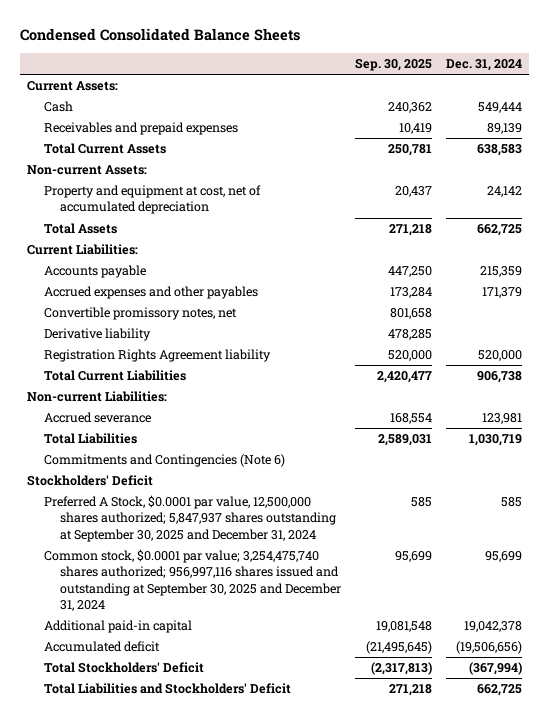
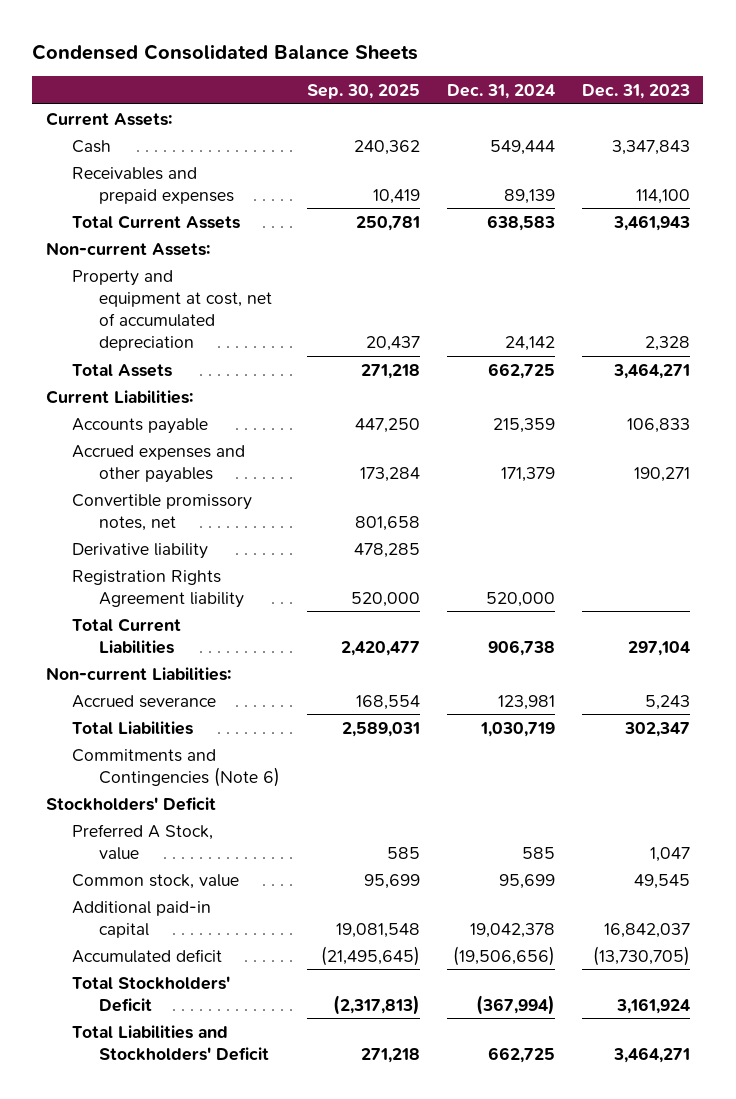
none -> [581,84,690,100] Dec. 31, 2023
[43,495,337,542] Preferred A Stock, $0.0001 par value, 12,500,000 shares authorized; 5,847,937 shares outstanding at September 30, 2025 and December 31, 2024 -> [72,823,214,860] Preferred A Stock, value
[43,549,342,611] Common stock, $0.0001 par value; 3,254,475,740 shares authorized; 956,997,116 shares issued and outstanding at September 30, 2025 and December 31, 2024 -> [72,873,240,889] Common stock, value

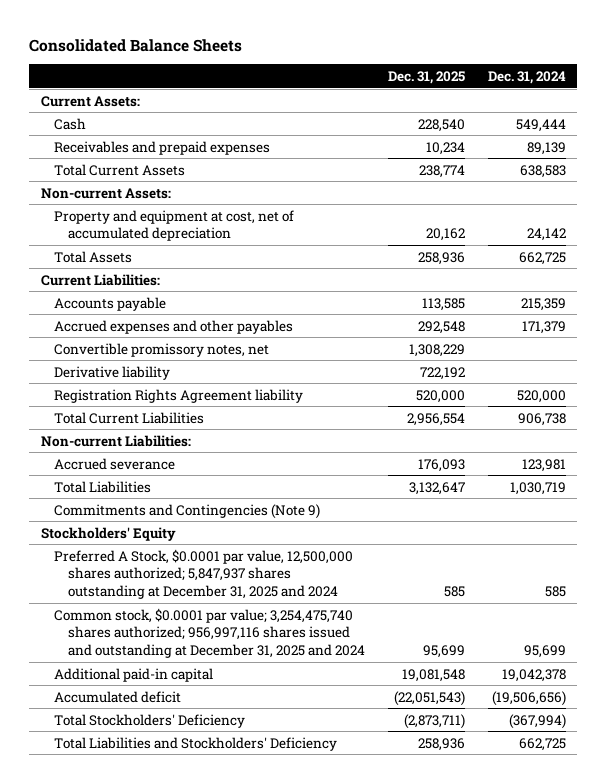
[32,44,419,61] Condensed Consolidated Balance Sheets -> [29,38,243,52] Consolidated Balance Sheets
[306,84,420,100] Sep. 30, 2025 -> none
[581,84,690,100] Dec. 31, 2023 -> none
none -> [387,70,465,84] Dec. 31, 2025
[72,748,280,787] Commitments and Contingencies (Note 6) -> [54,503,321,519] Commitments and Contingencies (Note 9)
[45,796,216,811] Stockholders' Deficit -> [40,526,176,541] Stockholders' Equity
[72,823,214,860] Preferred A Stock, value -> [54,548,354,599] Preferred A Stock, $0.0001 par value, 12,500,000 shares authorized; 5,847,937 shares outstanding at December 31, 2025 and 2024
[72,873,240,889] Common stock, value -> [54,607,366,658] Common stock, $0.0001 par value; 3,254,475,740 shares authorized; 956,997,116 shares issued and outstanding at December 31, 2025 and 2024
[72,975,231,1012] Total Stockholders' Deficit -> [54,713,246,728] Total Stockholders' Deficiency
[72,1024,269,1061] Total Liabilities and Stockholders' Deficit -> [54,736,338,751] Total Liabilities and Stockholders' Deficiency

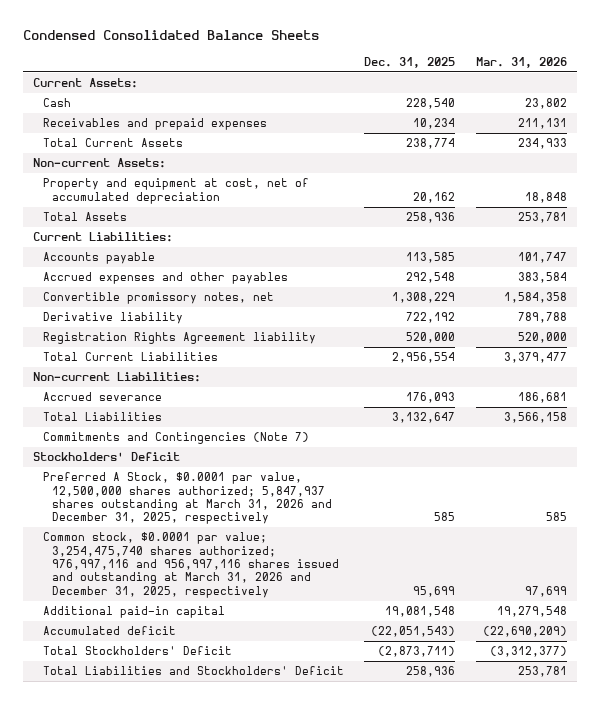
[29,38,243,52] Consolidated Balance Sheets -> [23,30,320,41] Condensed Consolidated Balance Sheets
[487,70,566,84] Dec. 31, 2024 -> none
none -> [475,56,567,68] Mar. 31, 2026
[54,503,321,519] Commitments and Contingencies (Note 9) -> [42,432,309,445] Commitments and Contingencies (Note 7)
[40,526,176,541] Stockholders' Equity -> [33,452,181,462] Stockholders' Deficit
[54,548,354,599] Preferred A Stock, $0.0001 par value, 12,500,000 shares authorized; 5,847,937 shares outstanding at December 31, 2025 and 2024 -> [42,472,333,525] Preferred A Stock, $0.0001 par value, 12,500,000 shares authorized; 5,847,937 shares outstanding at March 31, 2026 and December 31, 2025, respectively
[54,607,366,658] Common stock, $0.0001 par value; 3,254,475,740 shares authorized; 956,997,116 shares issued and outstanding at December 31, 2025 and 2024 -> [42,532,340,598] Common stock, $0.0001 par value; 3,254,475,740 shares authorized; 976,997,116 and 956,997,116 shares issued and outstanding at March 31, 2026 and December 31, 2025, respectively
[54,713,246,728] Total Stockholders' Deficiency -> [42,646,232,656] Total Stockholders' Deficit
[54,736,338,751] Total Liabilities and Stockholders' Deficiency -> [42,666,344,676] Total Liabilities and Stockholders' Deficit

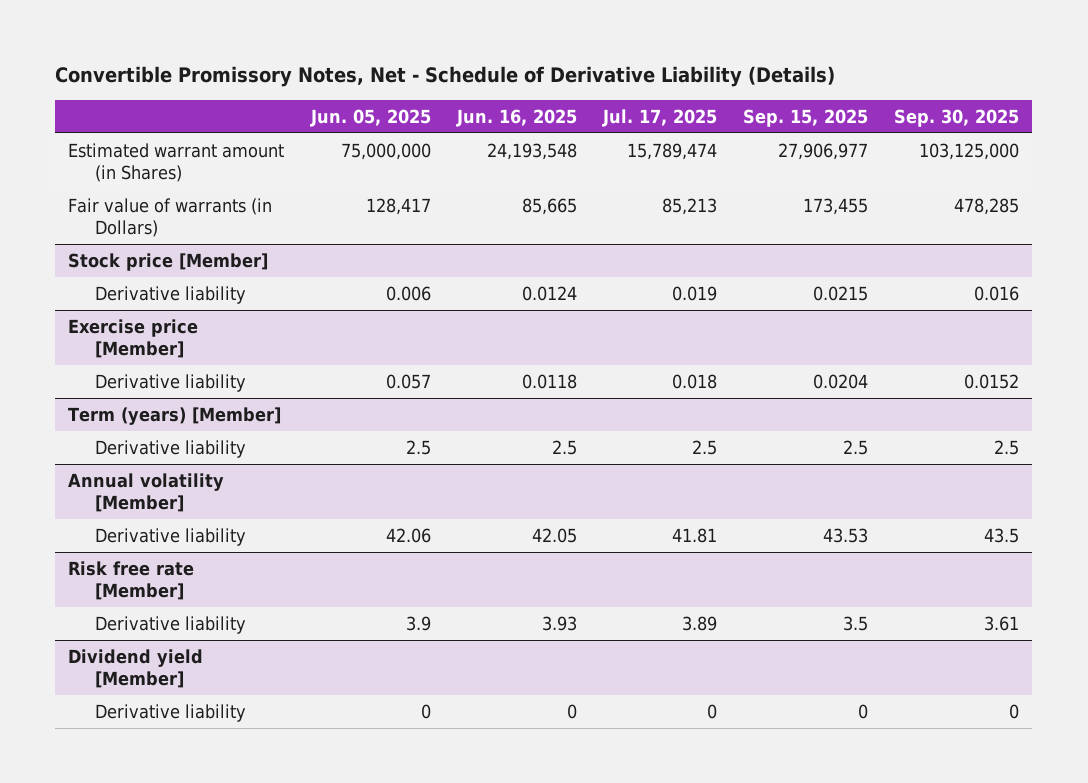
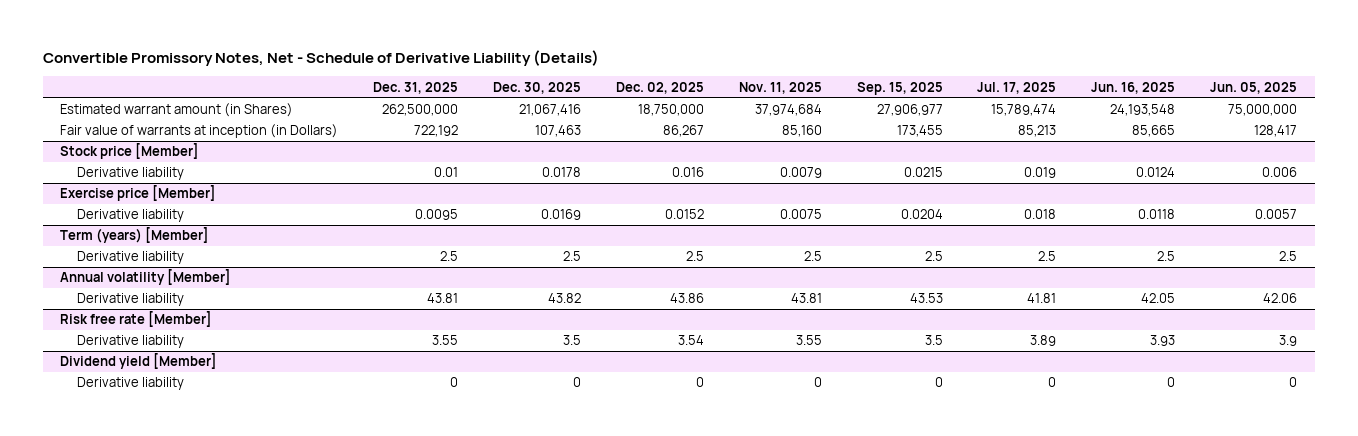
[894,108,1020,127] Sep. 30, 2025 -> none
none -> [373,81,459,94] Dec. 31, 2025
none -> [493,81,582,94] Dec. 30, 2025
none -> [615,81,704,94] Dec. 02, 2025
none -> [738,81,822,94] Nov. 11, 2025
[68,197,273,237] Fair value of warrants (in Dollars) -> [60,124,339,139] Fair value of warrants at inception (in Dollars)
[385,373,431,389] 0.057 -> [1255,209,1298,220] 0.0057

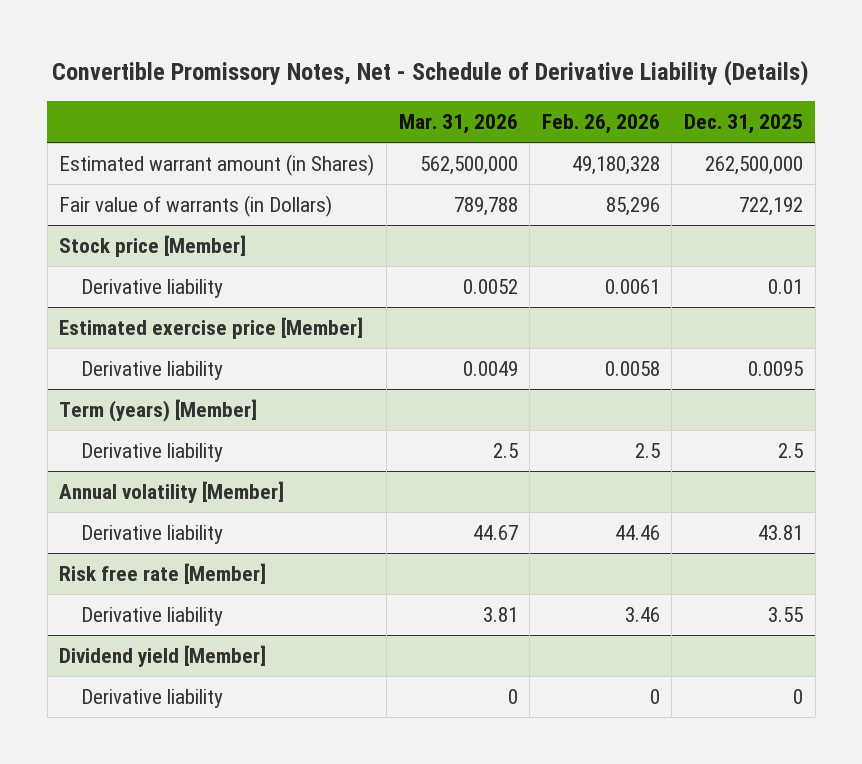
[493,81,582,94] Dec. 30, 2025 -> none
[615,81,704,94] Dec. 02, 2025 -> none
[738,81,822,94] Nov. 11, 2025 -> none
[856,81,943,95] Sep. 15, 2025 -> none
[977,81,1057,94] Jul. 17, 2025 -> none
[1091,81,1176,94] Jun. 16, 2025 -> none
[1210,81,1298,94] Jun. 05, 2025 -> none
none -> [398,113,518,134] Mar. 31, 2026
none -> [541,113,660,134] Feb. 26, 2026
[60,124,339,139] Fair value of warrants at inception (in Dollars) -> [59,195,333,218] Fair value of warrants (in Dollars)
[60,185,217,202] Exercise price [Member] -> [59,317,364,340] Estimated exercise price [Member]

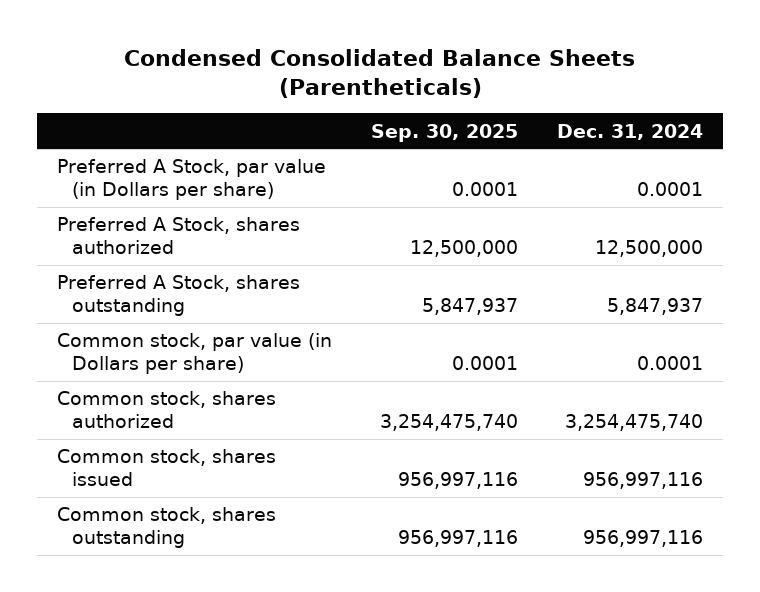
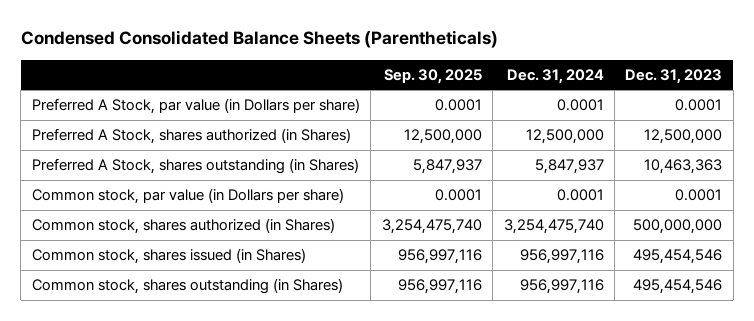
none -> [625,68,723,84] Dec. 31, 2023
[56,217,300,255] Preferred A Stock, shares authorized -> [31,128,351,145] Preferred A Stock, shares authorized (in Shares)
[56,275,300,317] Preferred A Stock, shares outstanding -> [31,158,359,175] Preferred A Stock, shares outstanding (in Shares)
[56,391,276,429] Common stock, shares authorized -> [31,218,335,235] Common stock, shares authorized (in Shares)
[56,449,276,487] Common stock, shares issued -> [31,248,306,265] Common stock, shares issued (in Shares)
[56,507,276,549] Common stock, shares outstanding -> [31,278,343,295] Common stock, shares outstanding (in Shares)

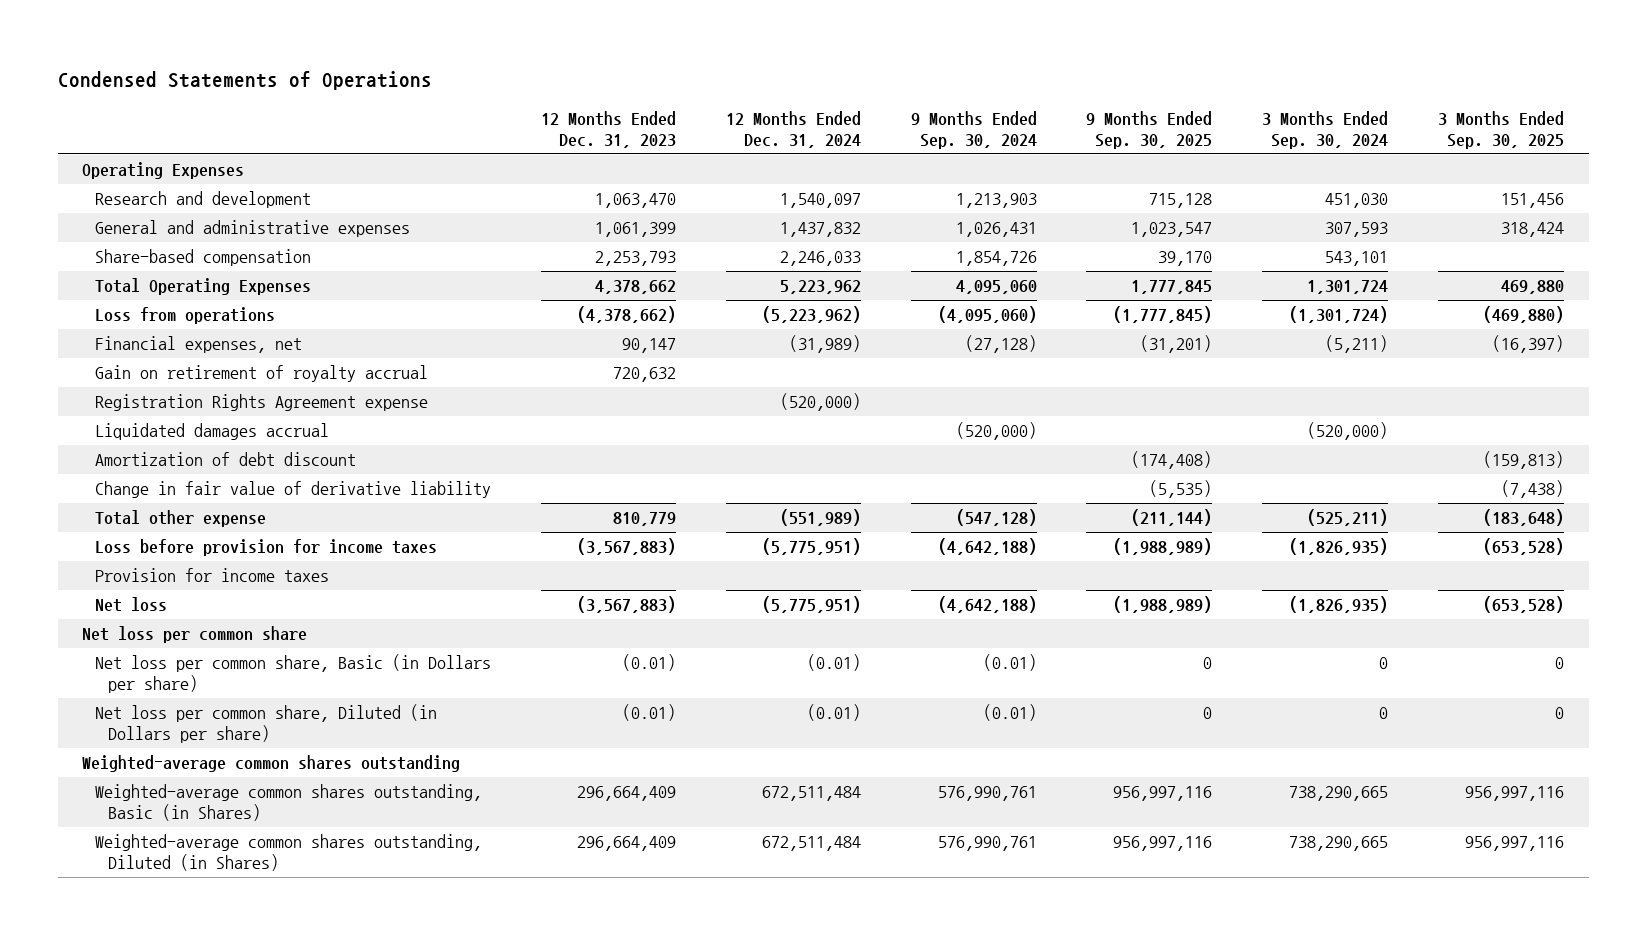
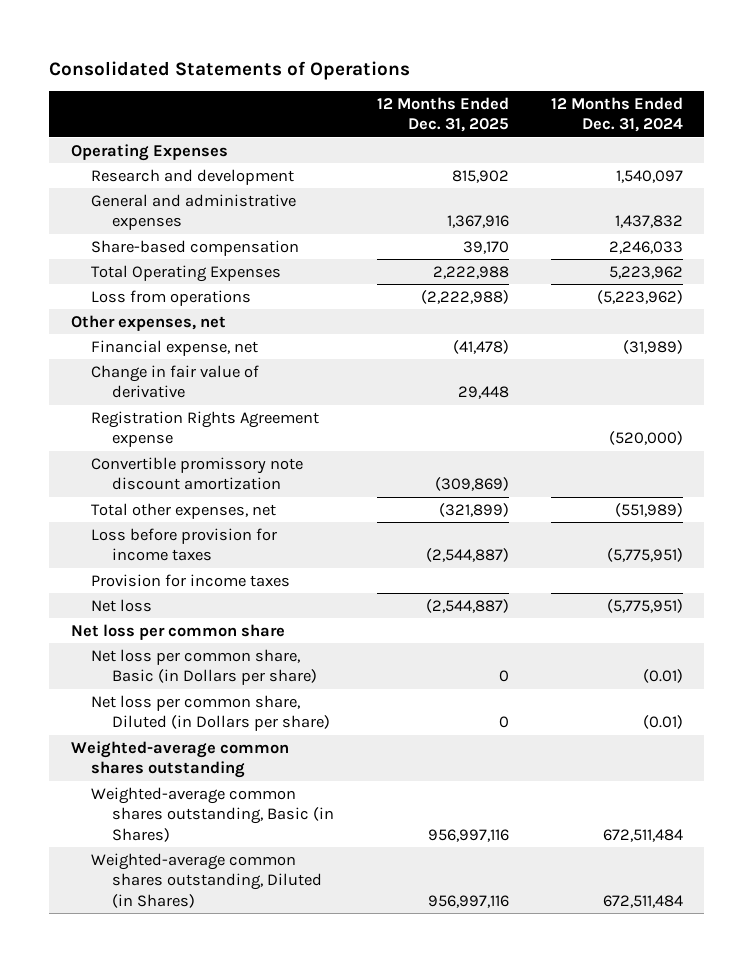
[57,70,432,90] Condensed Statements of Operations -> [49,60,411,80] Consolidated Statements of Operations
[541,111,677,149] 12 Months Ended Dec. 31, 2023 -> none
[910,111,1037,150] 9 Months Ended Sep. 30, 2024 -> none
[1086,111,1213,150] 9 Months Ended Sep. 30, 2025 -> none
[1262,111,1389,150] 3 Months Ended Sep. 30, 2024 -> none
[1437,111,1564,150] 3 Months Ended Sep. 30, 2025 -> none
none -> [376,97,509,133] 12 Months Ended Dec. 31, 2025
[95,365,429,383] Gain on retirement of royalty accrual -> none
none -> [70,314,226,331] Other expenses, net
[95,336,303,354] Financial expenses, net -> [91,339,259,356] Financial expense, net
none -> [91,364,260,399] Change in fair value of derivative
[95,423,330,441] Liquidated damages accrual -> none
[95,452,357,467] Amortization of debt discount -> none
[95,481,492,499] Change in fair value of derivative liability -> none
none -> [91,456,304,491] Convertible promissory note discount amortization
[95,510,267,528] Total other expense -> [91,502,277,519] Total other expenses, net

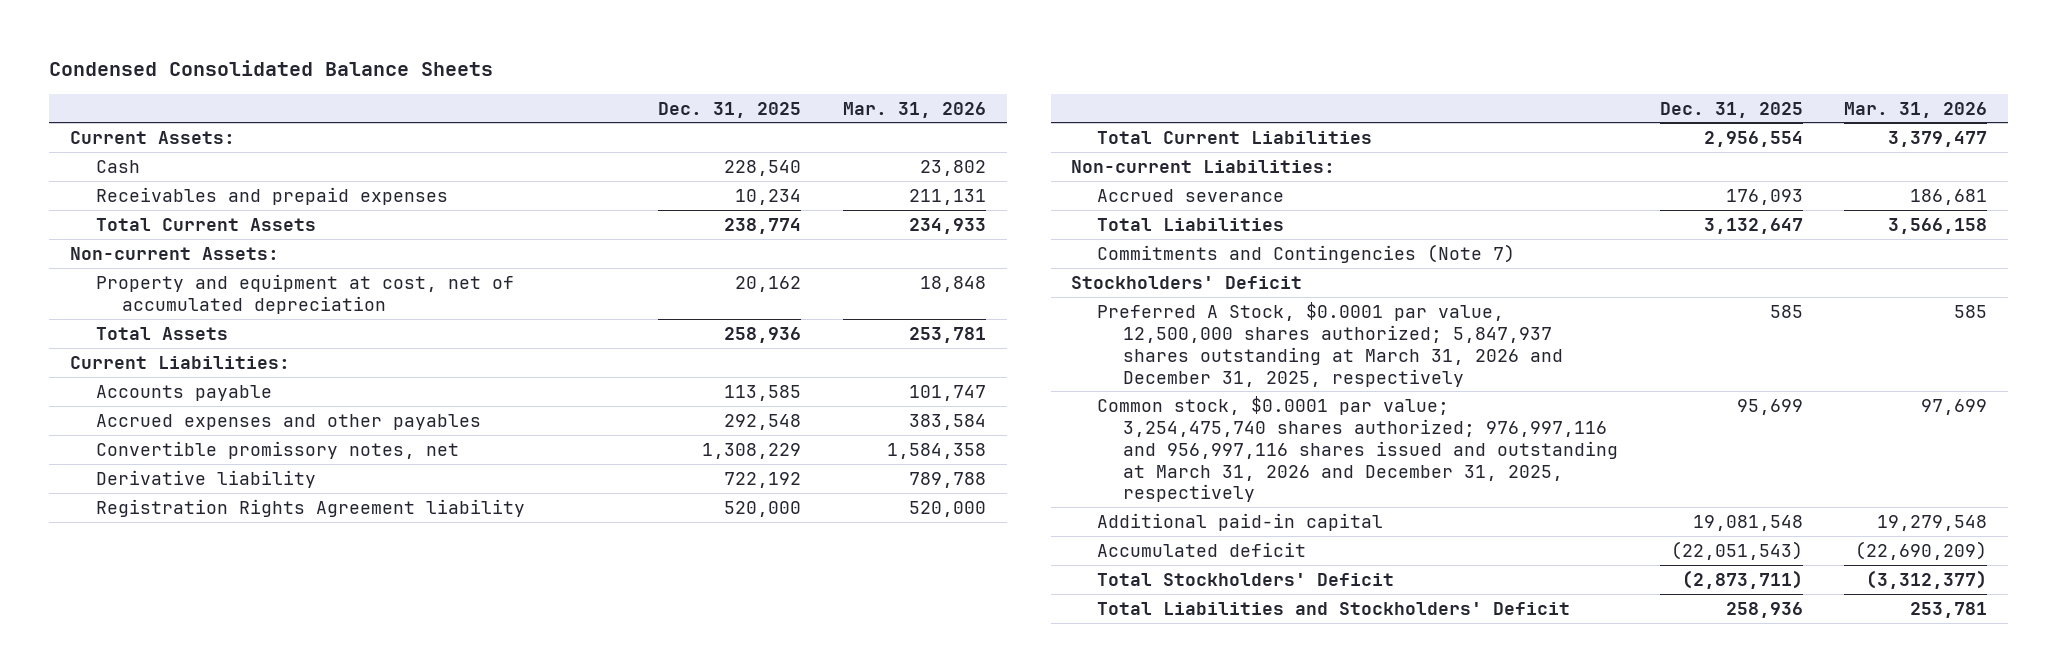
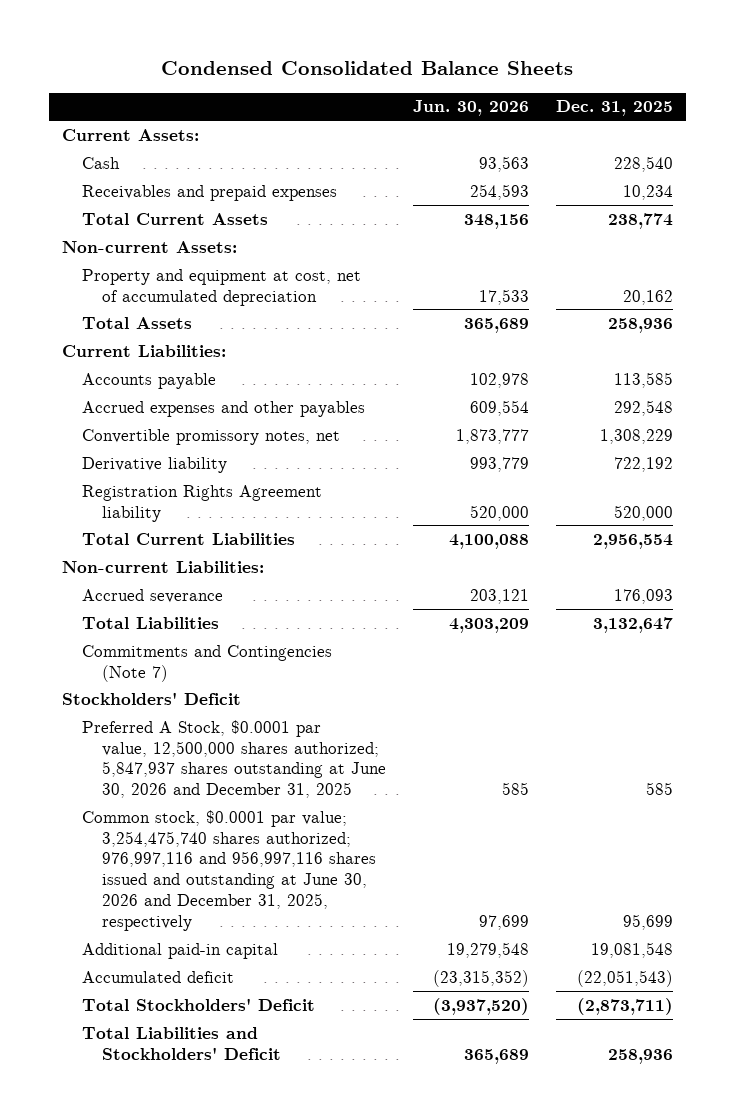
[842,101,986,118] Mar. 31, 2026 -> none
none -> [413,100,530,117] Jun. 30, 2026
[1097,301,1564,387] Preferred A Stock, $0.0001 par value, 12,500,000 shares authorized; 5,847,937 shares outstanding at March 31, 2026 and December 31, 2025, respectively -> [82,719,387,799] Preferred A Stock, $0.0001 par value, 12,500,000 shares authorized; 5,847,937 shares outstanding at June 30, 2026 and December 31, 2025
[1097,395,1619,503] Common stock, $0.0001 par value; 3,254,475,740 shares authorized; 976,997,116 and 956,997,116 shares issued and outstanding at March 31, 2026 and December 31, 2025, respectively -> [82,809,377,931] Common stock, $0.0001 par value; 3,254,475,740 shares authorized; 976,997,116 and 956,997,116 shares issued and outstanding at June 30, 2026 and December 31, 2025, respectively

